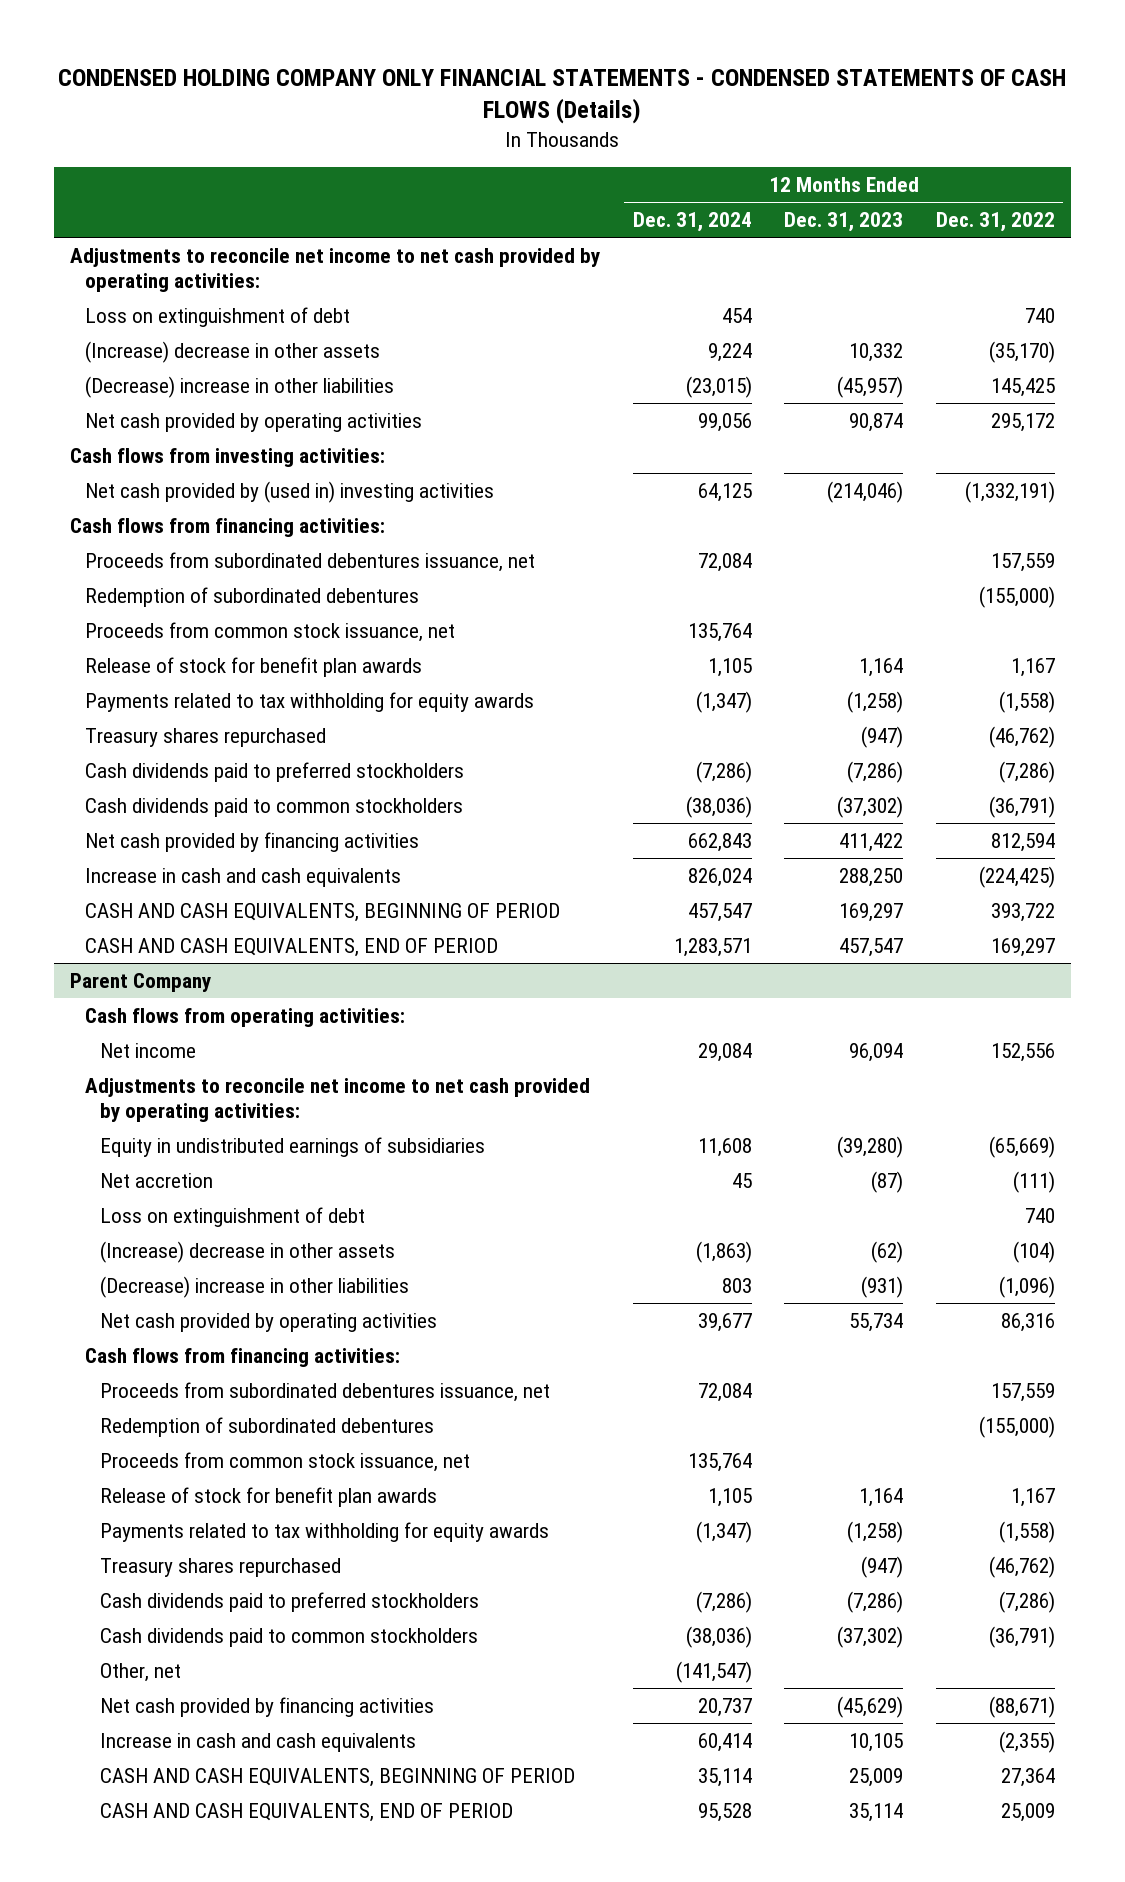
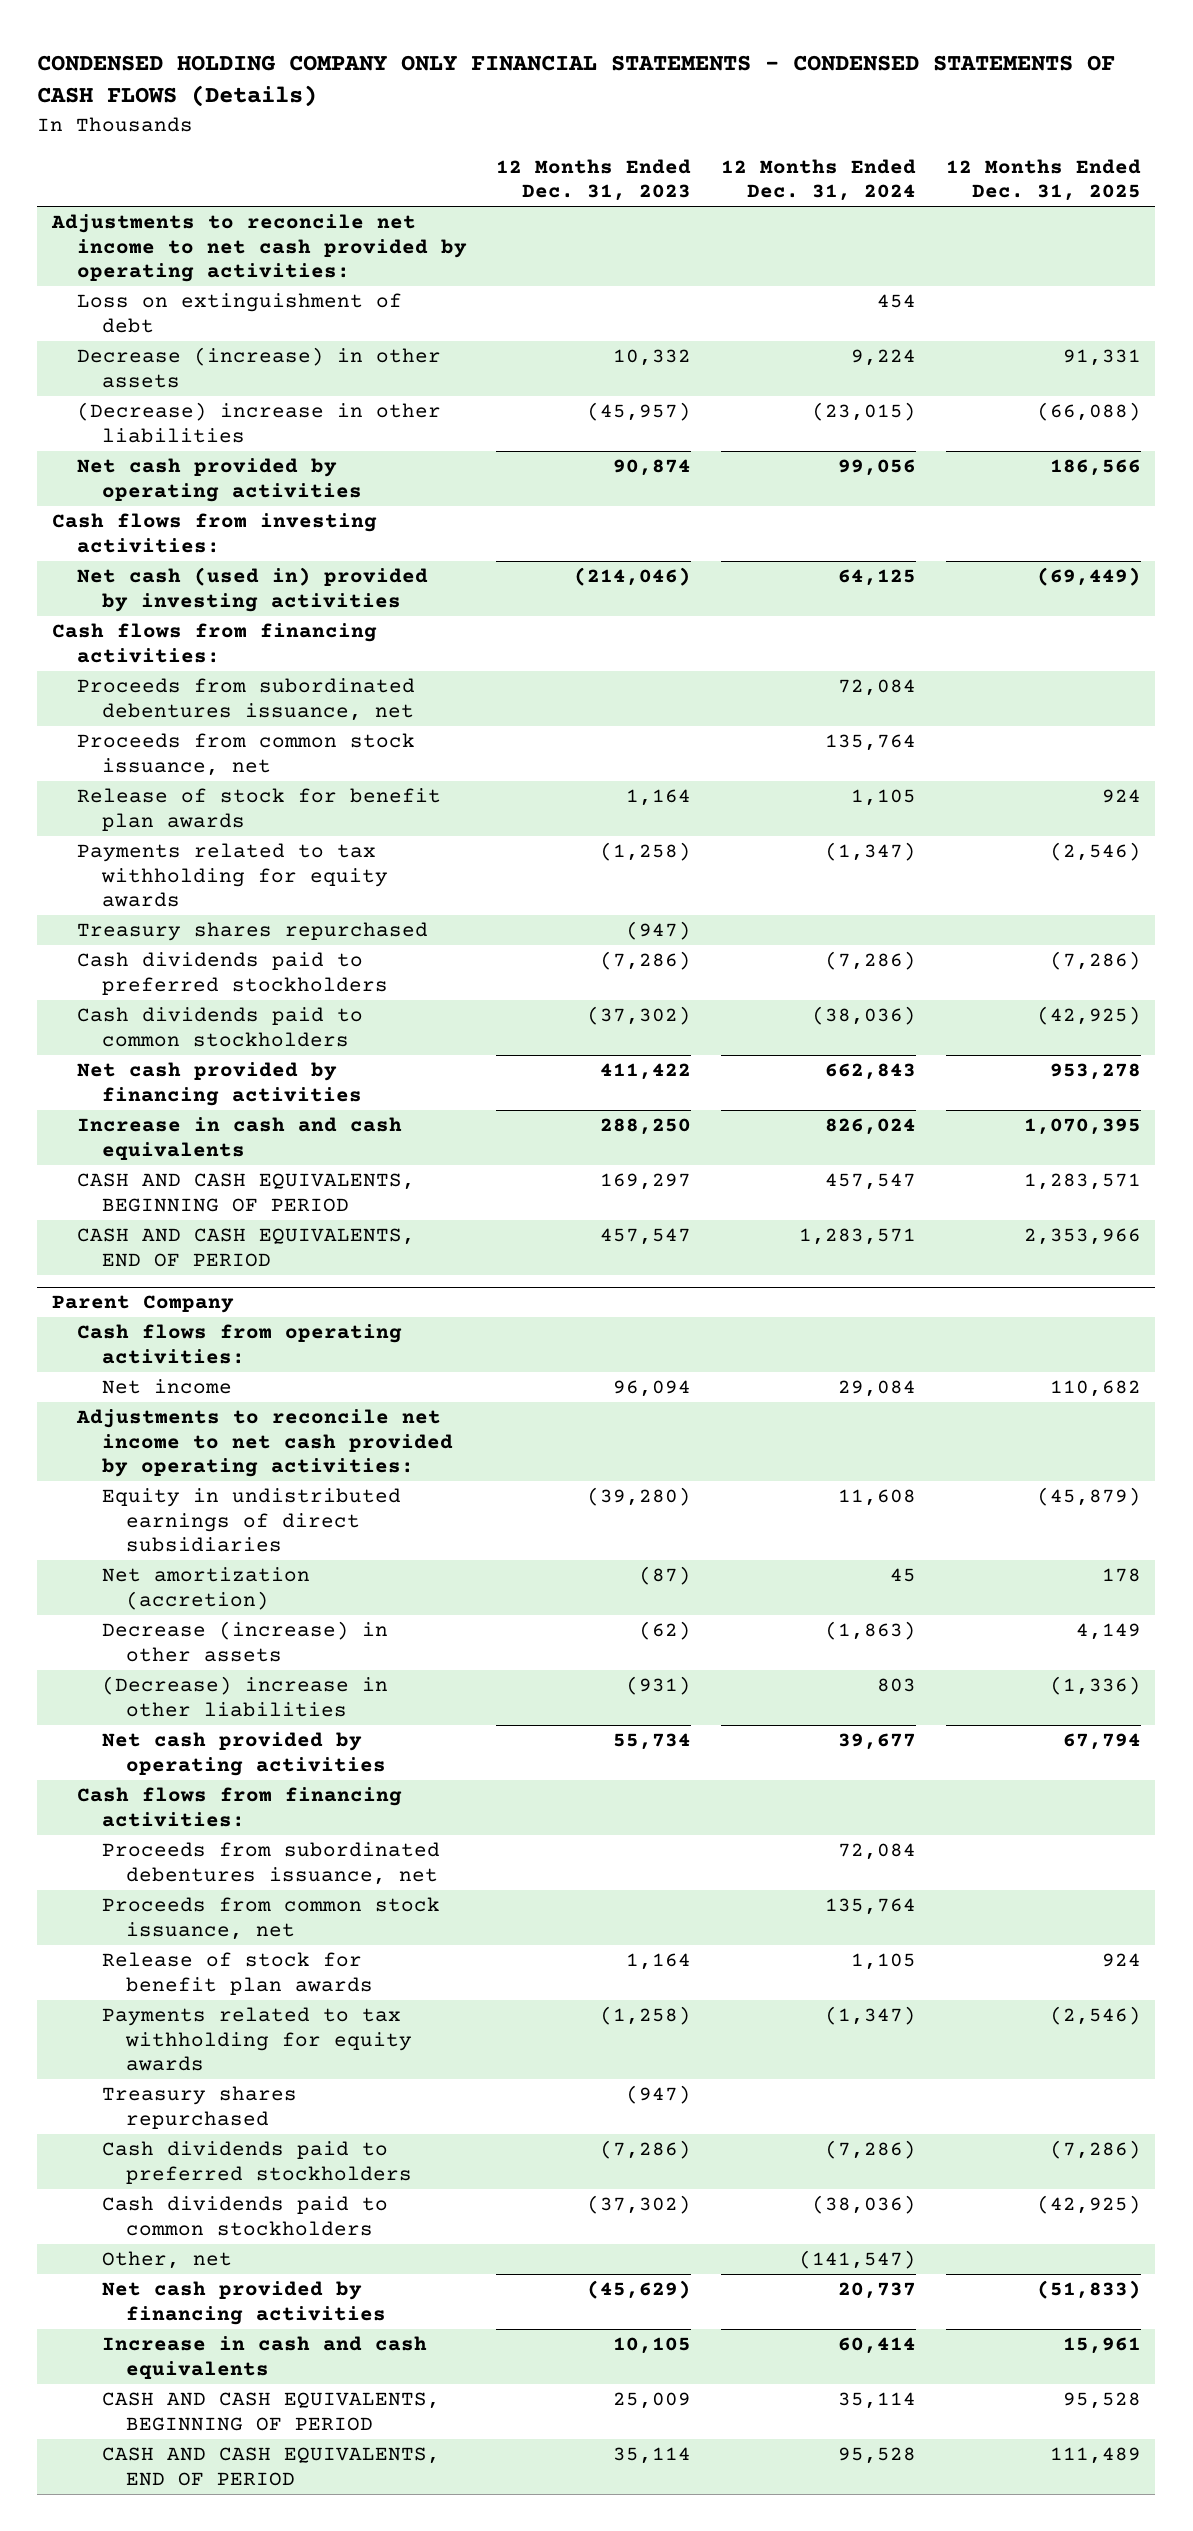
[935,212,1055,233] Dec. 31, 2022 -> none
none -> [945,158,1141,202] 12 Months Ended Dec. 31, 2025
[85,340,381,363] (Increase) decrease in other assets -> [76,347,441,388] Decrease (increase) in other assets
[85,480,495,503] Net cash provided by (used in) investing activities -> [76,567,428,612] Net cash (used in) provided by investing activities
[85,586,420,607] Redemption of subordinated debentures -> none
[100,1206,366,1227] Loss on extinguishment of debt -> none
[100,1136,486,1157] Equity in undistributed earnings of subsidiaries -> [101,1488,401,1553] Equity in undistributed earnings of direct subsidiaries
[100,1172,214,1188] Net accretion -> [101,1567,310,1610] Net amortization (accretion)
[100,1240,396,1263] (Increase) decrease in other assets -> [101,1621,388,1662] Decrease (increase) in other assets
[100,1416,435,1437] Redemption of subordinated debentures -> none

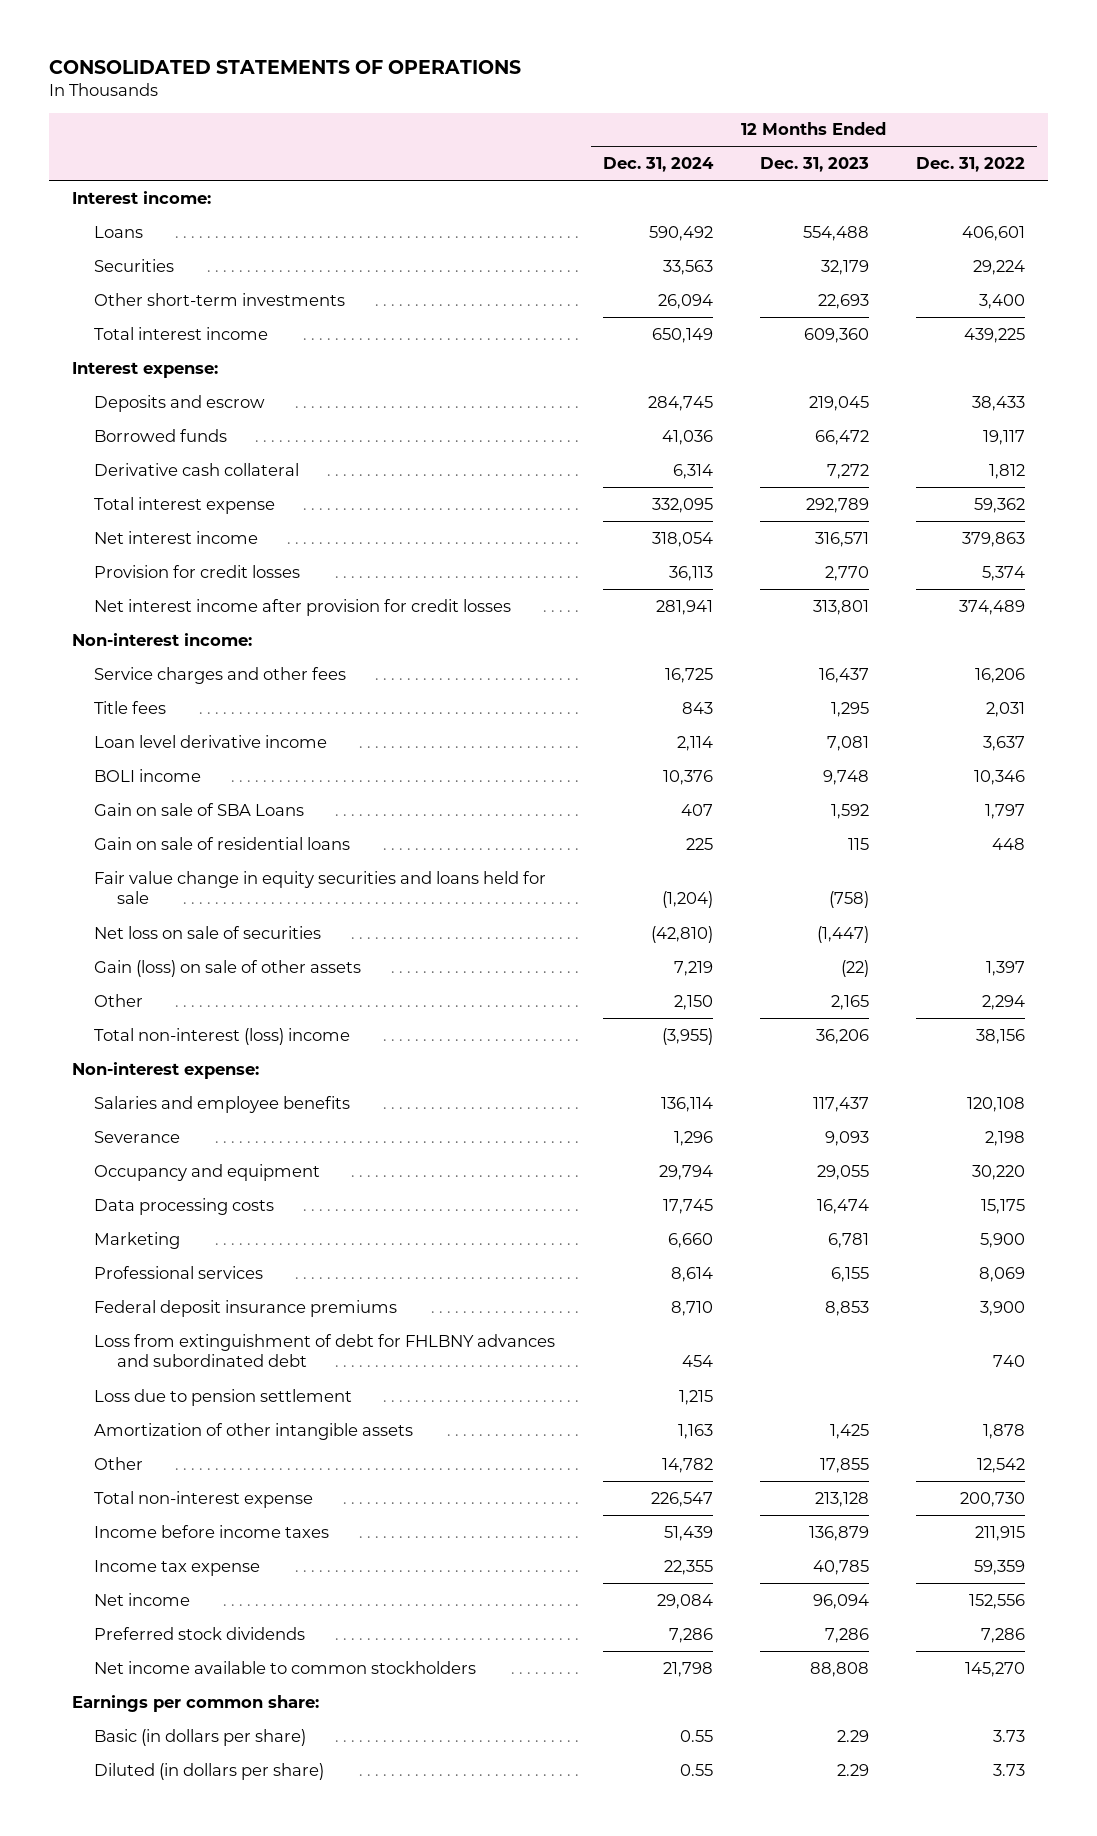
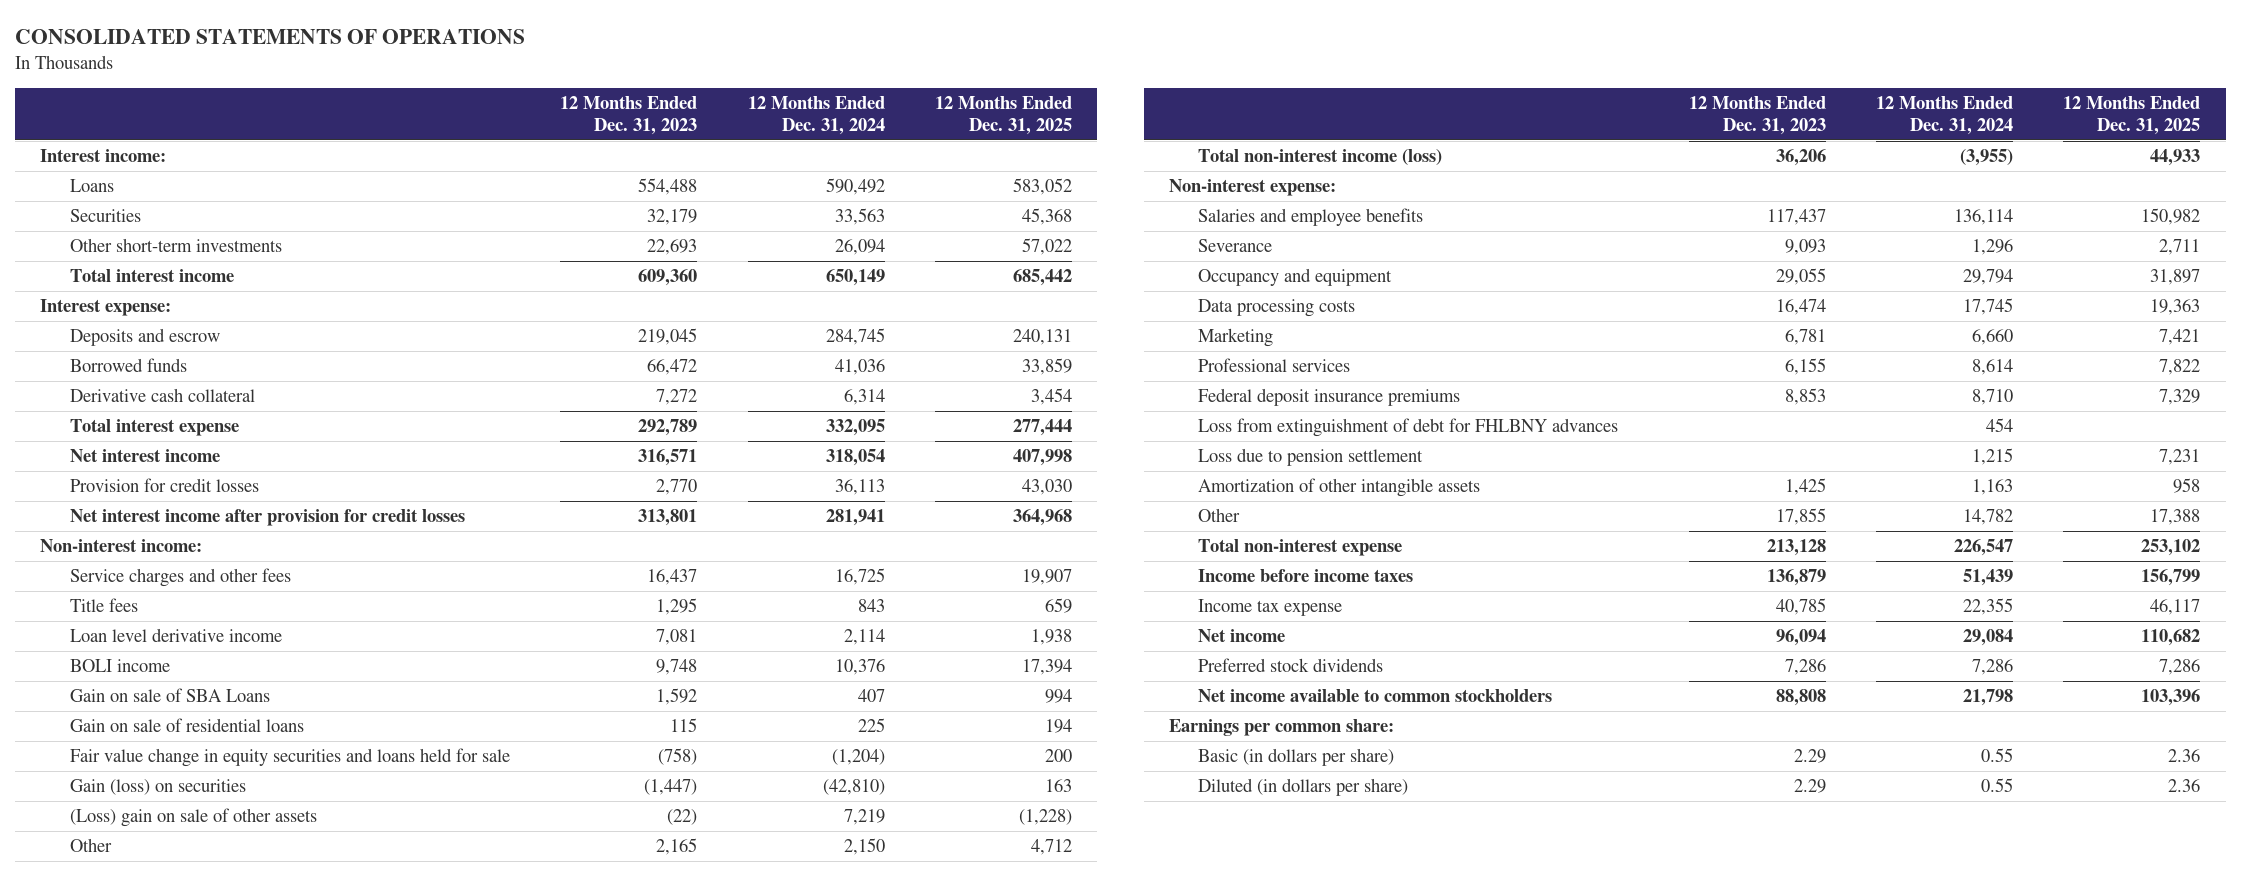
[915,157,1025,173] Dec. 31, 2022 -> none
none -> [934,95,1072,136] 12 Months Ended Dec. 31, 2025
[94,925,322,939] Net loss on sale of securities -> [69,778,246,795] Gain (loss) on securities
[94,959,362,977] Gain (loss) on sale of other assets -> [69,807,317,827] (Loss) gain on sale of other assets
[94,1027,351,1045] Total non-interest (loss) income -> [1198,148,1443,165] Total non-interest income (loss)
[94,1333,556,1368] Loss from extinguishment of debt for FHLBNY advances and subordinated debt -> [1198,417,1619,437] Loss from extinguishment of debt for FHLBNY advances

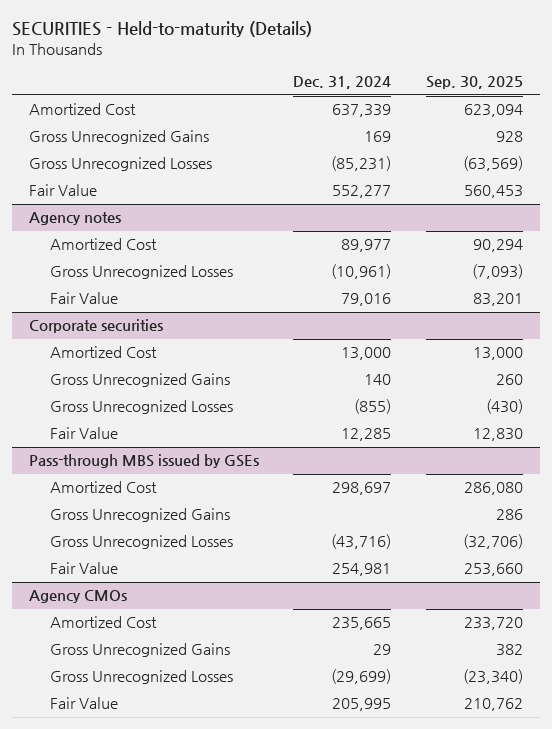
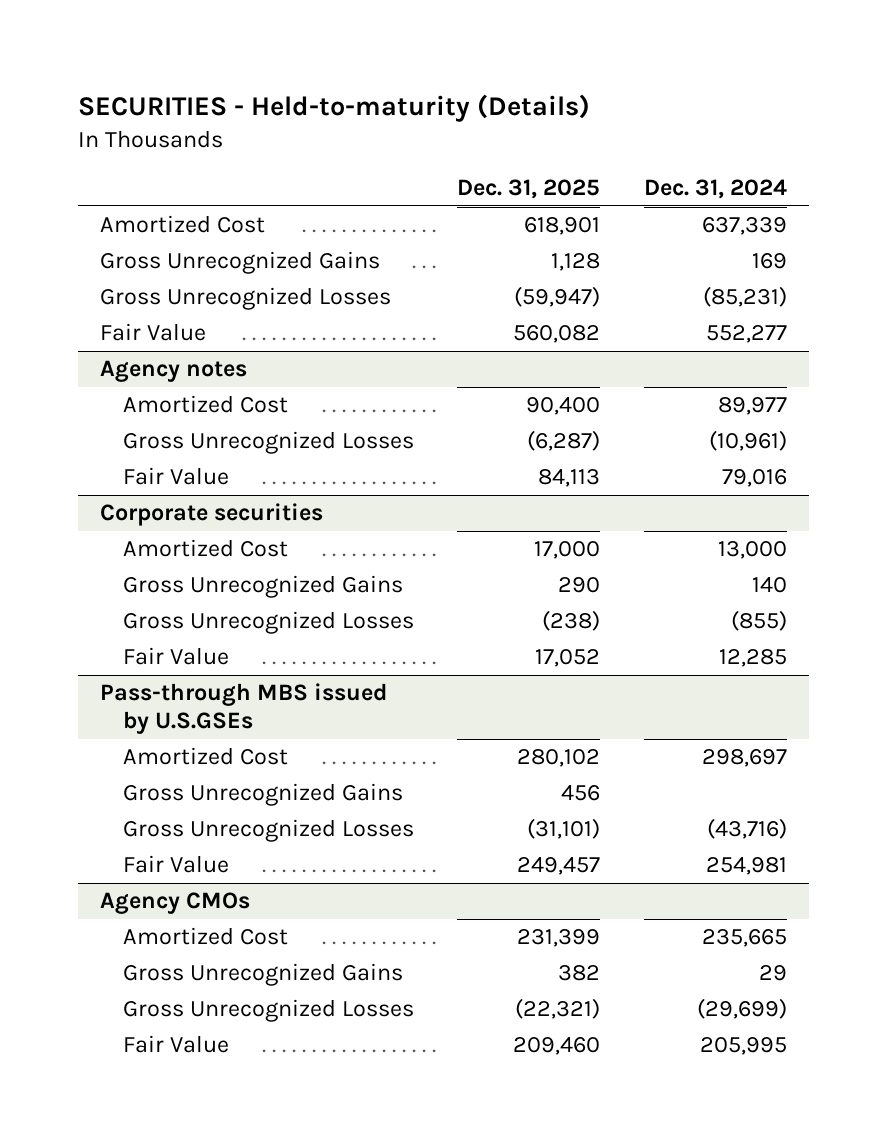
[425,76,523,90] Sep. 30, 2025 -> none
none -> [457,179,601,200] Dec. 31, 2025
[29,454,260,469] Pass-through MBS issued by GSEs -> [100,683,388,735] Pass-through MBS issued by U.S.GSEs

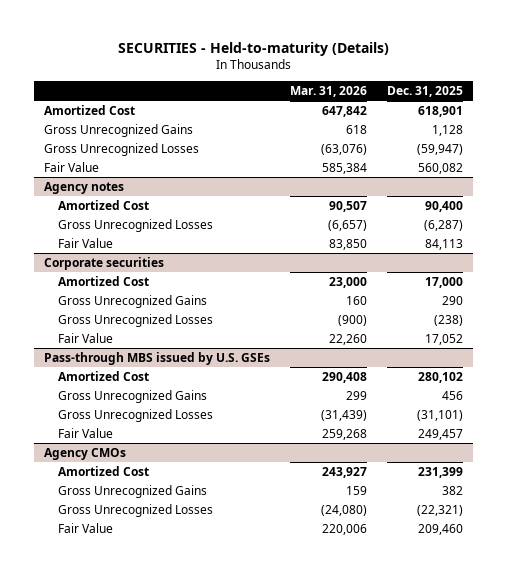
[644,179,788,200] Dec. 31, 2024 -> none
none -> [290,86,368,98] Mar. 31, 2026
[100,683,388,735] Pass-through MBS issued by U.S.GSEs -> [44,351,271,365] Pass-through MBS issued by U.S. GSEs

